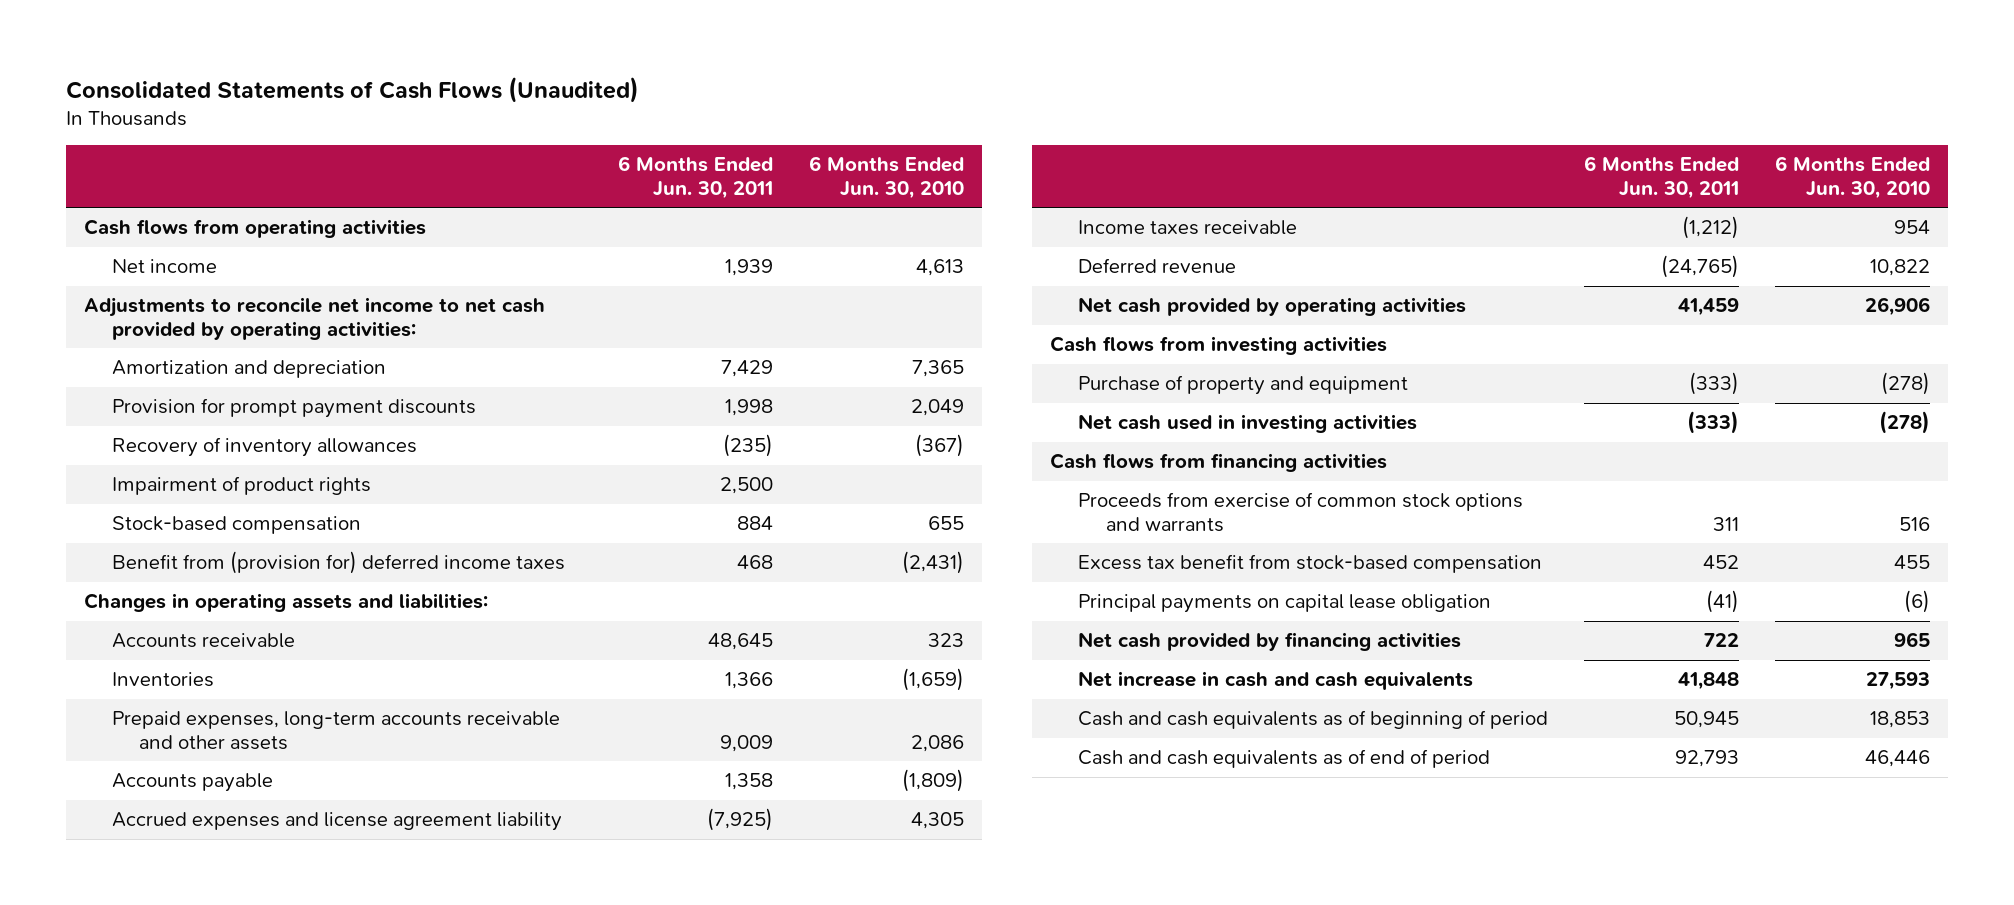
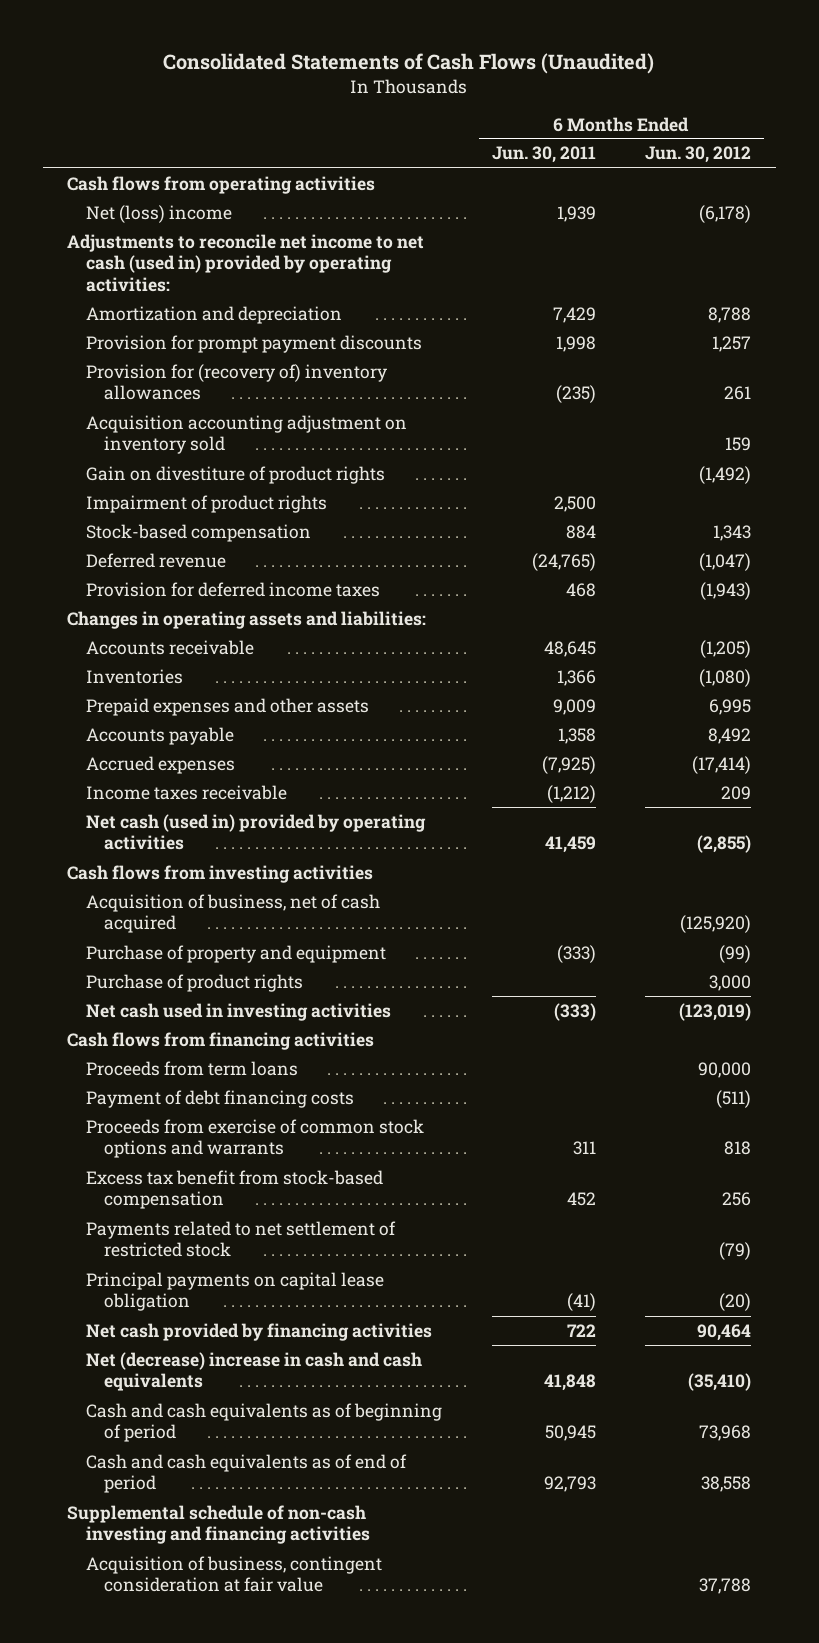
[808,156,964,199] 6 Months Ended Jun. 30, 2010 -> none
none -> [645,146,752,164] Jun. 30, 2012
[111,259,217,274] Net income -> [85,204,232,223] Net (loss) income
[84,297,546,340] Adjustments to reconcile net income to net cash provided by operating activities: -> [67,233,425,293] Adjustments to reconcile net income to net cash (used in) provided by operating activities:
[111,437,417,458] Recovery of inventory allowances -> [85,363,387,401] Provision for (recovery of) inventory allowances
none -> [85,414,407,455] Acquisition accounting adjustment on inventory sold
none -> [85,465,385,484] Gain on divestiture of product rights
[1078,258,1237,274] Deferred revenue -> [85,552,226,568] Deferred revenue
[111,551,565,575] Benefit from (provision for) deferred income taxes -> [85,581,380,597] Provision for deferred income taxes
[111,711,560,750] Prepaid expenses, long-term accounts receivable and other assets -> [85,697,369,716] Prepaid expenses and other assets
[111,812,562,832] Accrued expenses and license agreement liability -> [85,755,235,774] Accrued expenses
[1078,297,1467,317] Net cash provided by operating activities -> [85,813,426,851] Net cash (used in) provided by operating activities
none -> [85,893,380,934] Acquisition of business, net of cash acquired
none -> [85,973,303,992] Purchase of product rights
none -> [85,1060,298,1076] Proceeds from term loans
none -> [85,1089,354,1108] Payment of debt financing costs
none -> [85,1220,396,1258] Payments related to net settlement of restricted stock
[1078,671,1474,691] Net increase in cash and cash equivalents -> [85,1351,422,1392] Net (decrease) increase in cash and cash equivalents
none -> [67,1504,370,1545] Supplemental schedule of non-cash investing and financing activities
none -> [85,1555,382,1593] Acquisition of business, contingent consideration at fair value

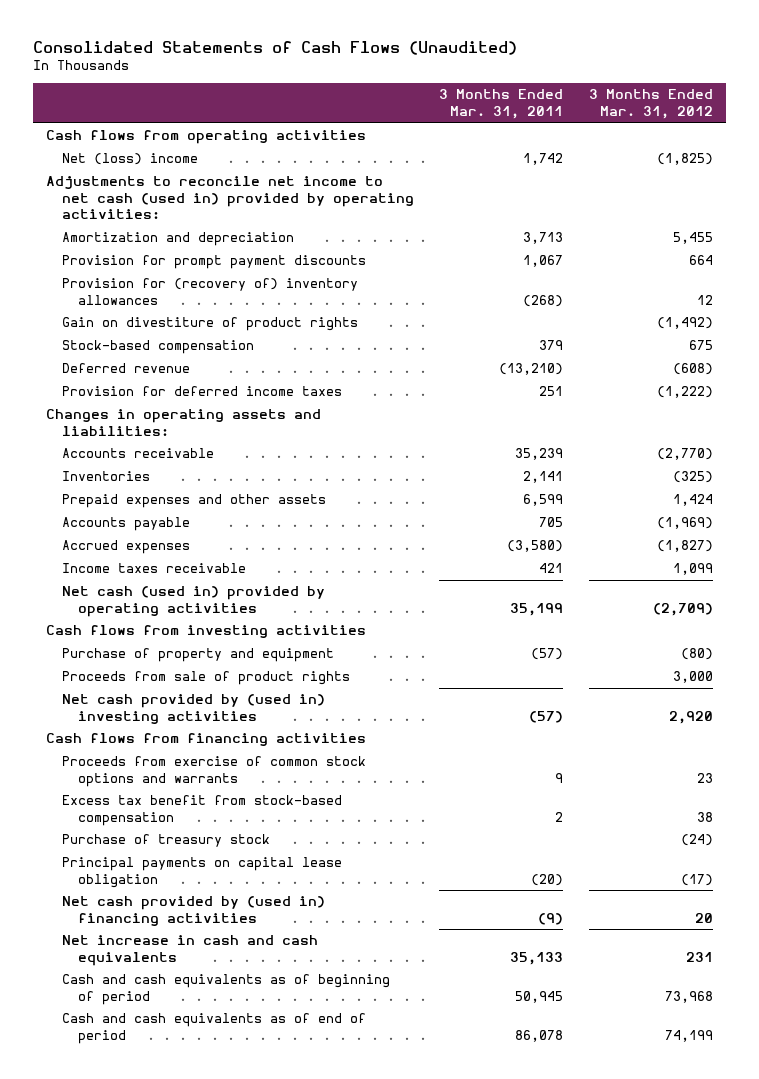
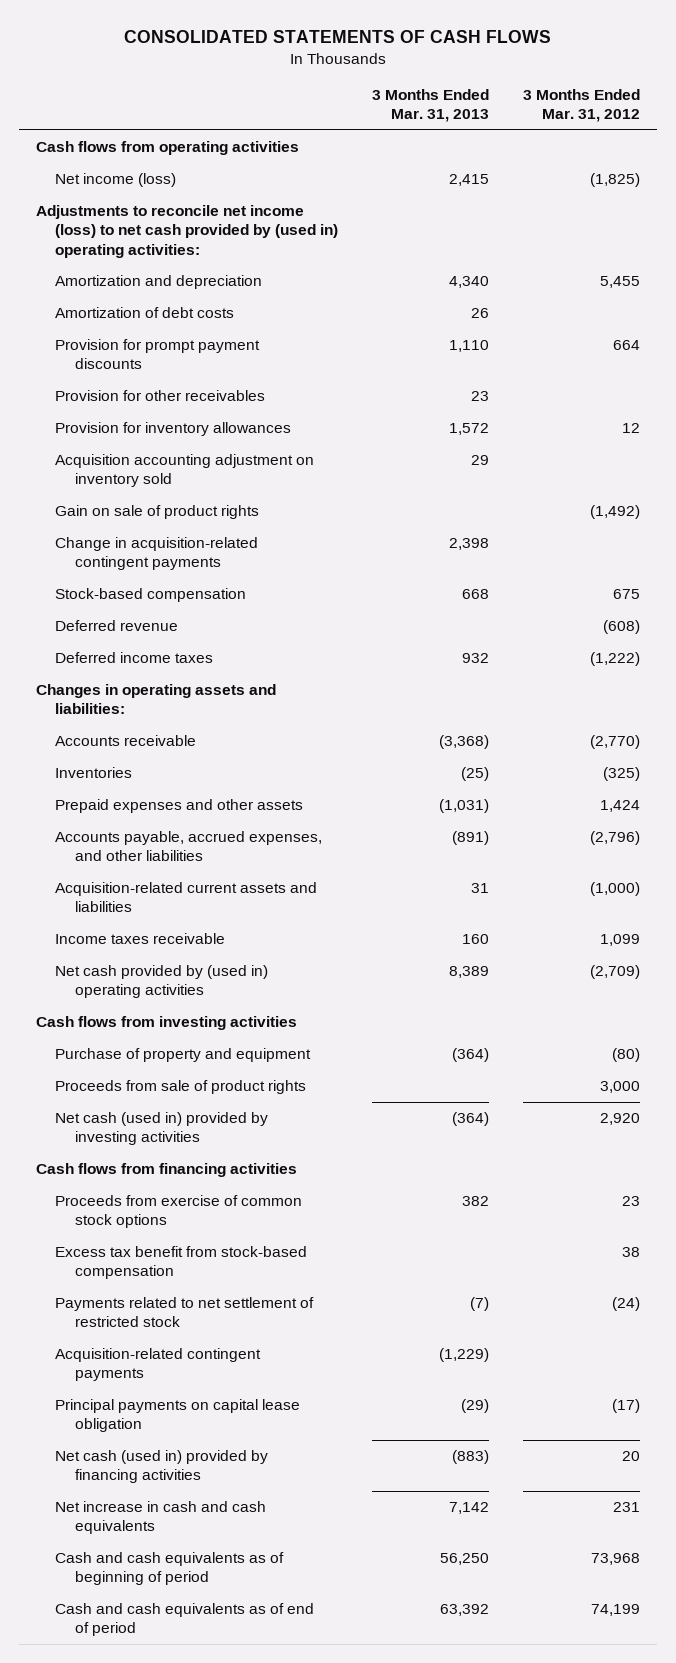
[33,40,518,55] Consolidated Statements of Cash Flows (Unaudited) -> [123,29,551,43] CONSOLIDATED STATEMENTS OF CASH FLOWS
[439,89,564,119] 3 Months Ended Mar. 31, 2011 -> none
none -> [372,89,490,123] 3 Months Ended Mar. 31, 2013
[61,153,198,166] Net (loss) income -> [55,173,177,188] Net income (loss)
[45,176,414,220] Adjustments to reconcile net income to net cash (used in) provided by operating activities: -> [35,205,339,258] Adjustments to reconcile net income (loss) to net cash provided by (used in) operating activities:
none -> [55,307,235,319] Amortization of debt costs
none -> [55,390,266,402] Provision for other receivables
[61,278,358,305] Provision for (recovery of) inventory allowances -> [55,422,292,437] Provision for inventory allowances
none -> [55,454,315,488] Acquisition accounting adjustment on inventory sold
[61,317,358,332] Gain on divestiture of product rights -> [55,505,260,520] Gain on sale of product rights
none -> [55,537,259,571] Change in acquisition-related contingent payments
[61,386,342,397] Provision for deferred income taxes -> [55,652,214,664] Deferred income taxes
[61,517,190,532] Accounts payable -> none
[61,540,190,555] Accrued expenses -> none
none -> [55,831,323,862] Accounts payable, accrued expenses, and other liabilities
none -> [55,882,318,913] Acquisition-related current assets and liabilities
[61,586,325,617] Net cash (used in) provided by operating activities -> [55,965,269,999] Net cash provided by (used in) operating activities
[61,694,325,724] Net cash provided by (used in) investing activities -> [55,1112,269,1146] Net cash (used in) provided by investing activities
[61,756,366,787] Proceeds from exercise of common stock options and warrants -> [55,1195,303,1229] Proceeds from exercise of common stock options
[61,834,270,848] Purchase of treasury stock -> none
none -> [55,1297,315,1328] Payments related to net settlement of restricted stock
none -> [55,1348,262,1382] Acquisition-related contingent payments
[61,896,325,926] Net cash provided by (used in) financing activities -> [55,1450,269,1484] Net cash (used in) provided by financing activities

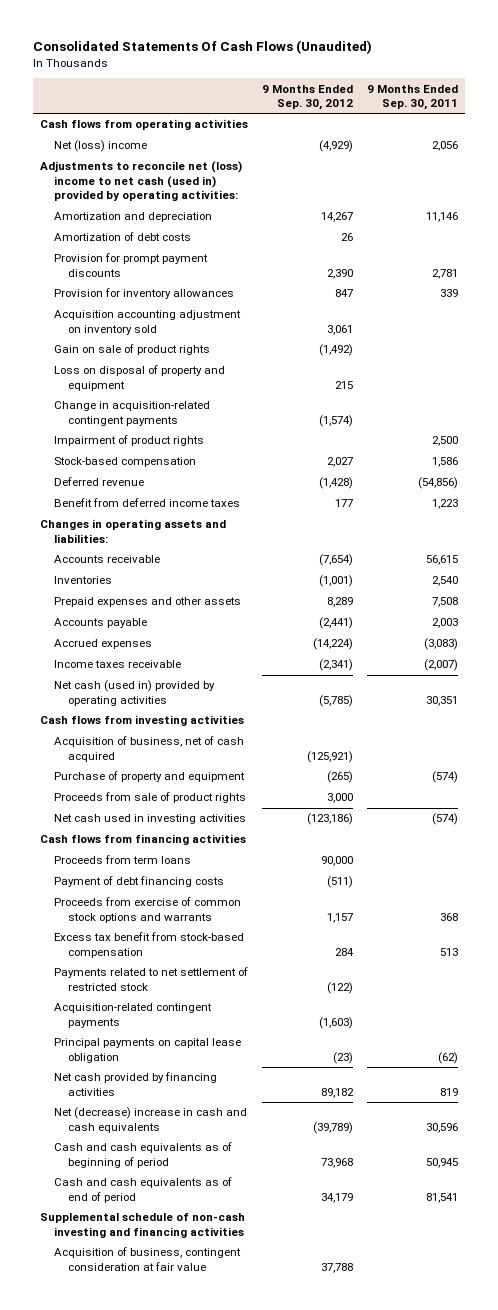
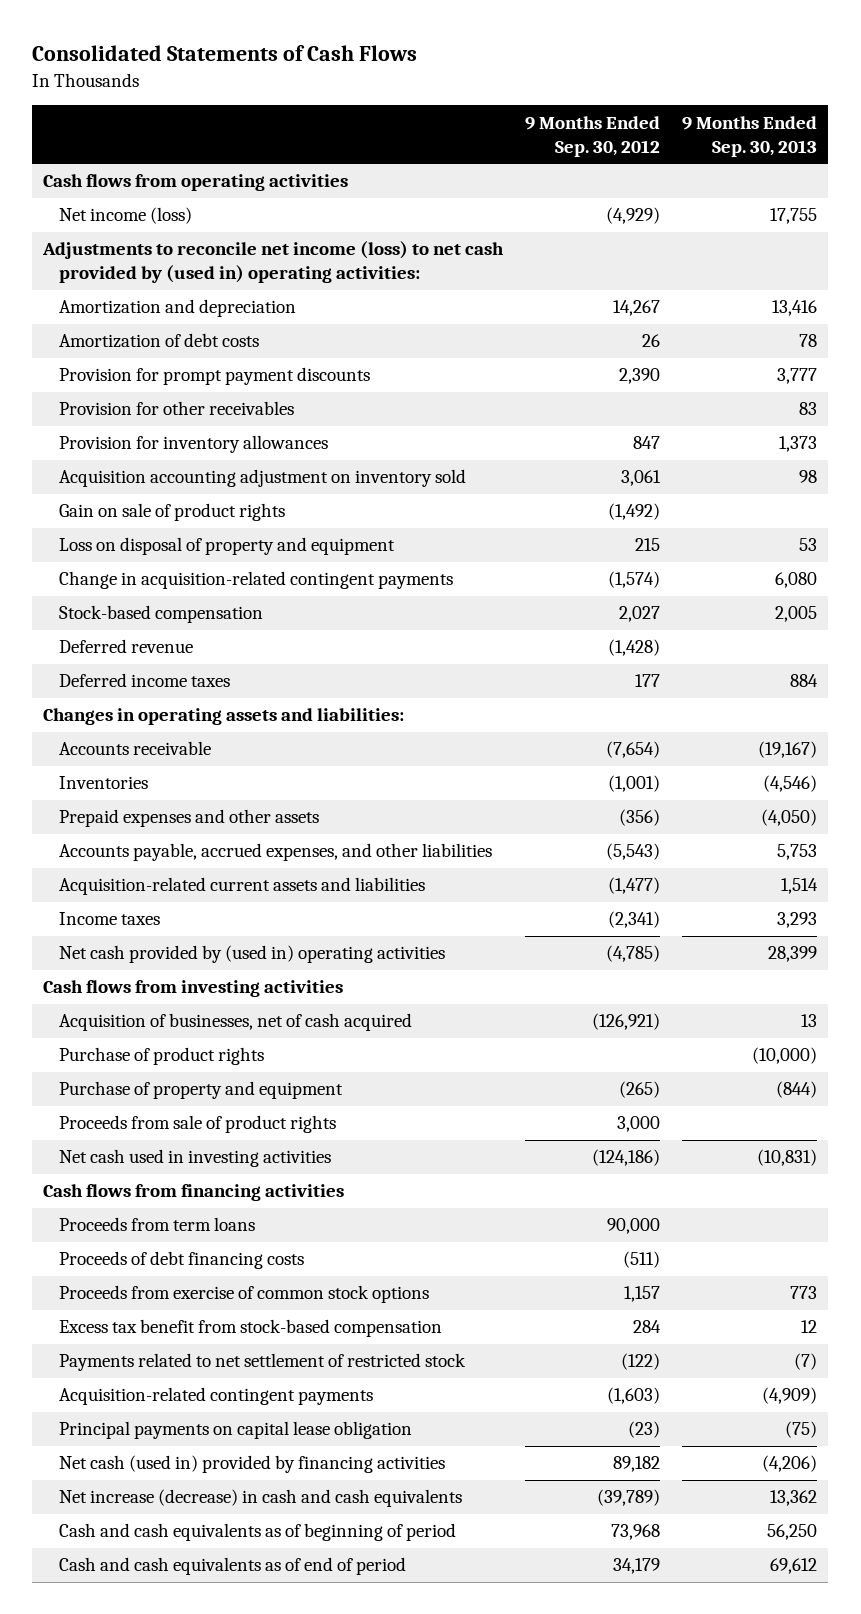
[32,39,372,54] Consolidated Statements Of Cash Flows (Unaudited) -> [32,45,418,62] Consolidated Statements of Cash Flows
[367,84,459,111] 9 Months Ended Sep. 30, 2011 -> none
none -> [682,115,818,157] 9 Months Ended Sep. 30, 2013
[53,140,147,153] Net (loss) income -> [59,207,193,225] Net income (loss)
[39,161,242,202] Adjustments to reconcile net (loss) income to net cash (used in) provided by operating activities: -> [42,241,505,284] Adjustments to reconcile net income (loss) to net cash provided by (used in) operating activities:
none -> [59,401,295,416] Provision for other receivables
[53,435,204,447] Impairment of product rights -> none
[53,498,240,508] Benefit from deferred income taxes -> [59,673,231,688] Deferred income taxes
[53,618,147,629] Accounts payable -> none
[53,639,152,650] Accrued expenses -> none
[326,597,353,608] 8,289 -> [619,809,661,827] (356)
none -> [59,843,493,862] Accounts payable, accrued expenses, and other liabilities
none -> [59,877,426,896] Acquisition-related current assets and liabilities
[53,660,181,669] Income taxes receivable -> [59,912,161,926] Income taxes
[53,680,215,706] Net cash (used in) provided by operating activities -> [59,945,446,964] Net cash provided by (used in) operating activities
[318,694,353,707] (5,785) -> [606,945,661,963] (4,785)
[53,736,244,762] Acquisition of business, net of cash acquired -> [59,1013,413,1032] Acquisition of businesses, net of cash acquired
[306,750,353,763] (125,921) -> [592,1013,661,1031] (126,921)
none -> [59,1047,265,1066] Purchase of product rights
[306,813,353,826] (123,186) -> [592,1149,661,1167] (124,186)
[53,876,224,888] Payment of debt financing costs -> [59,1251,305,1270] Proceeds of debt financing costs
[53,897,241,923] Proceeds from exercise of common stock options and warrants -> [59,1285,430,1304] Proceeds from exercise of common stock options
[53,1072,217,1096] Net cash provided by financing activities -> [59,1455,446,1474] Net cash (used in) provided by financing activities
[53,1107,247,1133] Net (decrease) increase in cash and cash equivalents -> [59,1489,463,1508] Net increase (decrease) in cash and cash equivalents
[39,1213,245,1238] Supplemental schedule of non-cash investing and financing activities -> none
[53,1247,241,1271] Acquisition of business, contingent consideration at fair value -> none

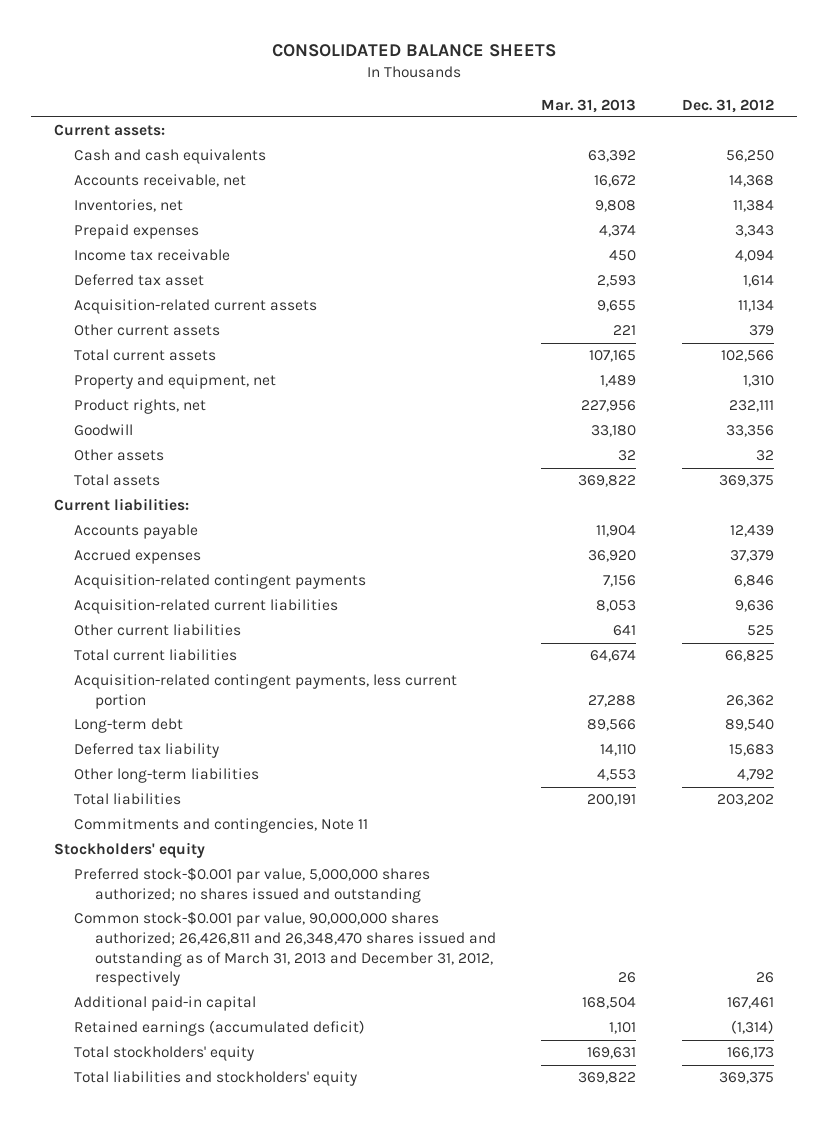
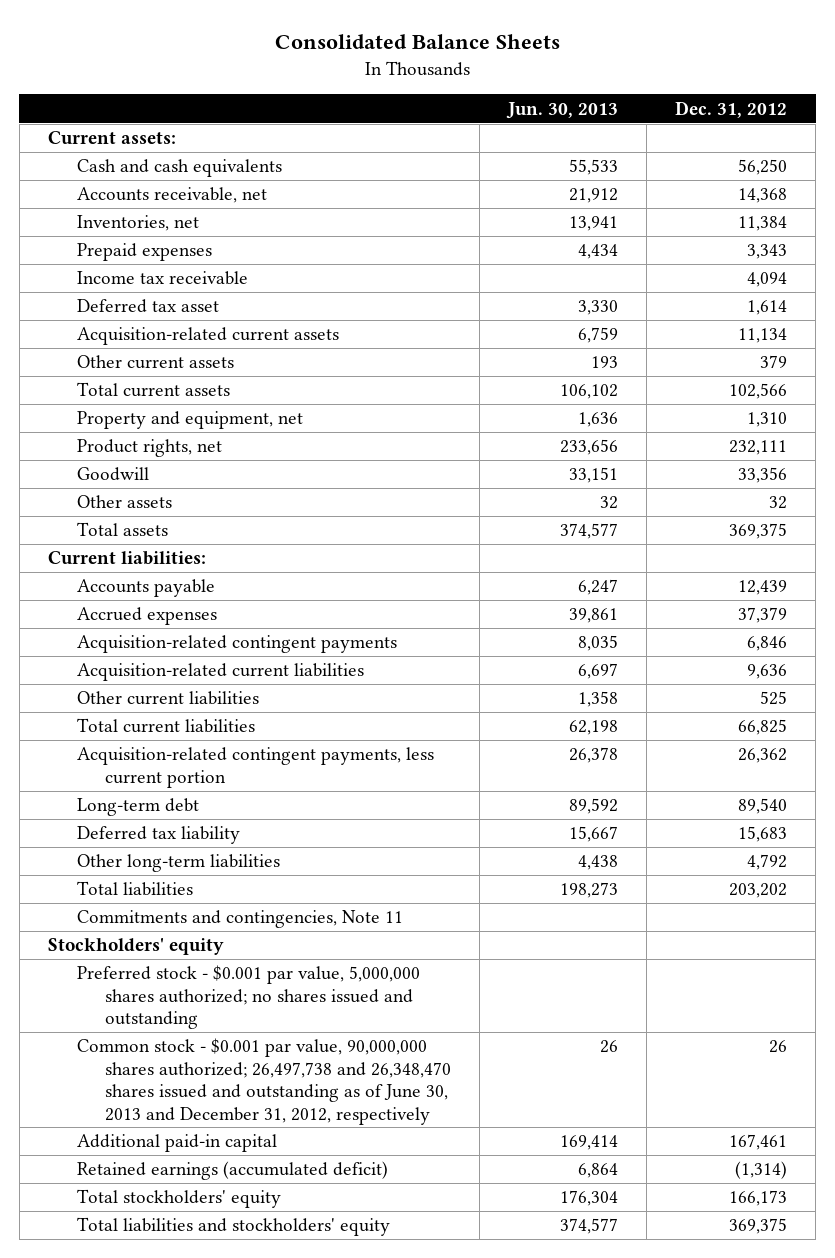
[272,43,557,57] CONSOLIDATED BALANCE SHEETS -> [274,34,560,50] Consolidated Balance Sheets
[541,98,637,113] Mar. 31, 2013 -> none
none -> [506,101,619,119] Jun. 30, 2013
[74,867,431,904] Preferred stock-$0.001 par value, 5,000,000 shares authorized; no shares issued and outstanding -> [76,965,420,1030] Preferred stock - $0.001 par value, 5,000,000 shares authorized; no shares issued and outstanding
[74,911,496,987] Common stock-$0.001 par value, 90,000,000 shares authorized; 26,426,811 and 26,348,470 shares issued and outstanding as of March 31, 2013 and December 31, 2012, respectively -> [76,1038,452,1125] Common stock - $0.001 par value, 90,000,000 shares authorized; 26,497,738 and 26,348,470 shares issued and outstanding as of June 30, 2013 and December 31, 2012, respectively

